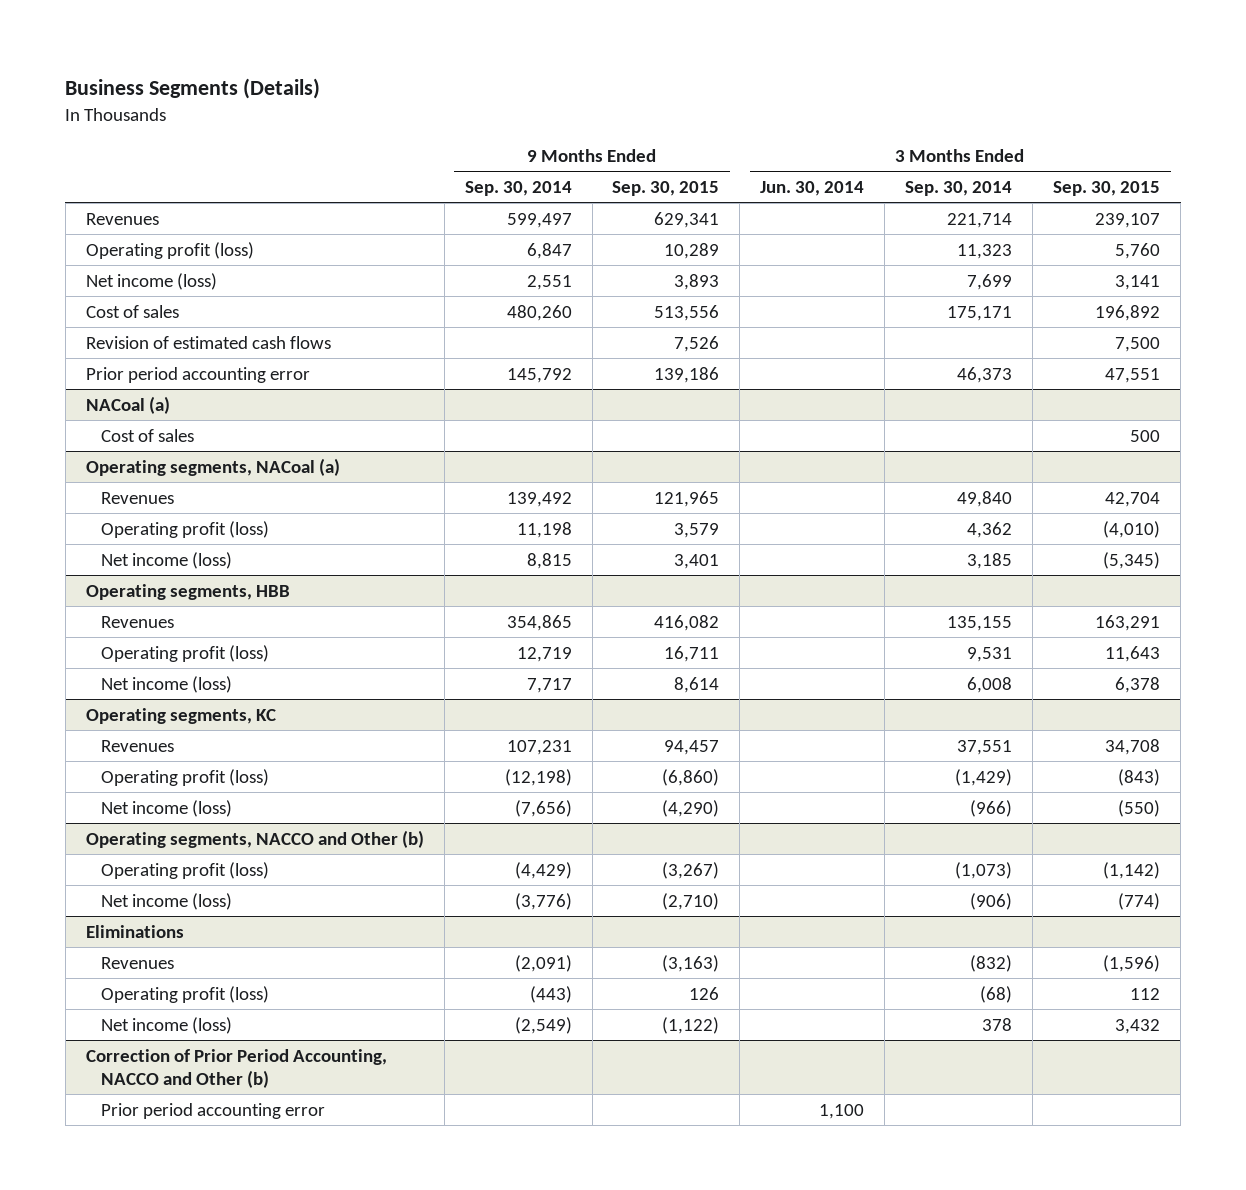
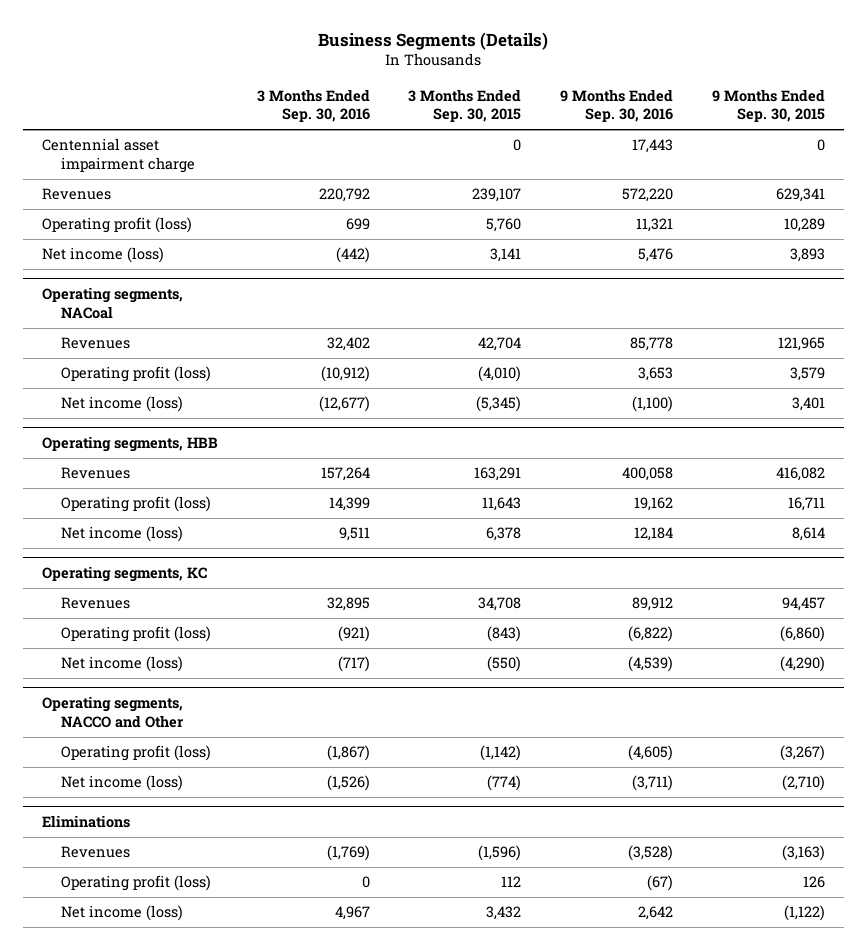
[464,181,572,197] Sep. 30, 2014 -> none
[760,181,865,197] Jun. 30, 2014 -> none
[905,181,1013,197] Sep. 30, 2014 -> none
none -> [256,88,370,123] 3 Months Ended Sep. 30, 2016
none -> [560,88,674,123] 9 Months Ended Sep. 30, 2016
none -> [42,138,196,174] Centennial asset impairment charge
[85,304,179,318] Cost of sales -> none
[85,335,331,349] Revision of estimated cash flows -> none
[85,366,310,383] Prior period accounting error -> none
[85,395,170,414] NACoal (a) -> none
[101,428,195,442] Cost of sales -> none
[85,457,340,476] Operating segments, NACoal (a) -> [42,286,184,319] Operating segments, NACoal
[85,829,424,848] Operating segments, NACCO and Other (b) -> [42,695,185,728] Operating segments, NACCO and Other
[85,1048,387,1088] Correction of Prior Period Accounting, NACCO and Other (b) -> none
[101,1102,326,1119] Prior period accounting error -> none

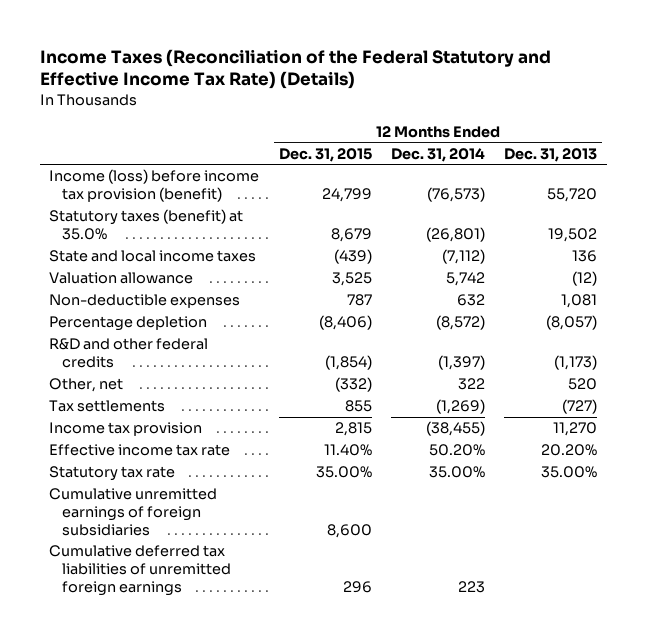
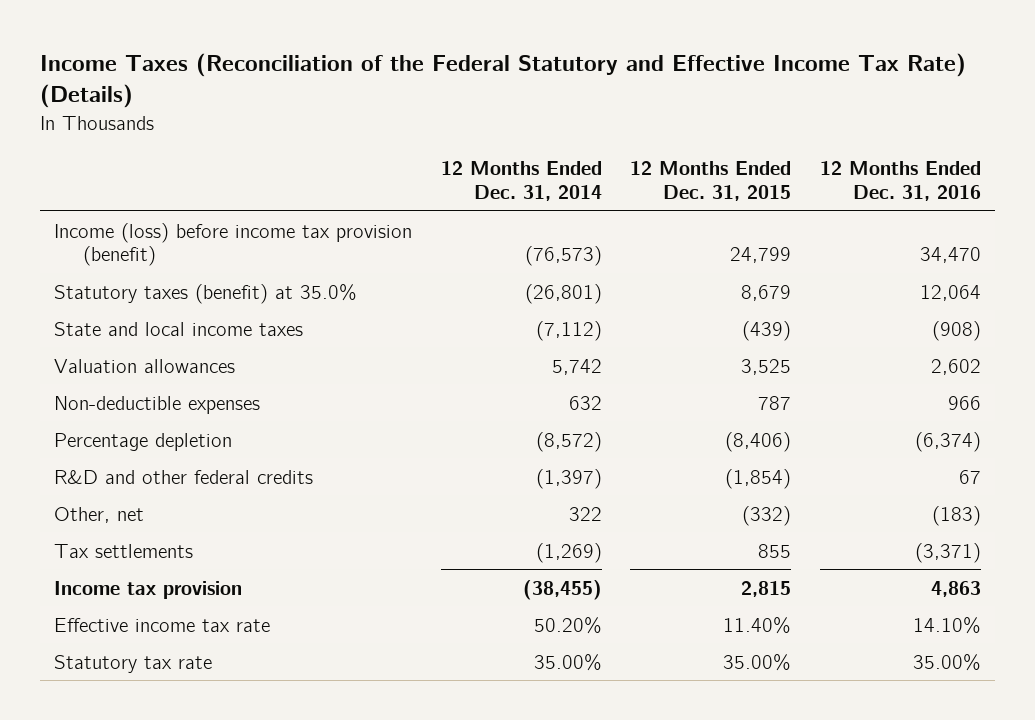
[504,147,598,162] Dec. 31, 2013 -> none
none -> [819,161,981,202] 12 Months Ended Dec. 31, 2016
[49,272,194,285] Valuation allowance -> [54,358,236,373] Valuation allowances
[49,488,218,536] Cumulative unremitted earnings of foreign subsidiaries -> none
[49,545,232,596] Cumulative deferred tax liabilities of unremitted foreign earnings -> none

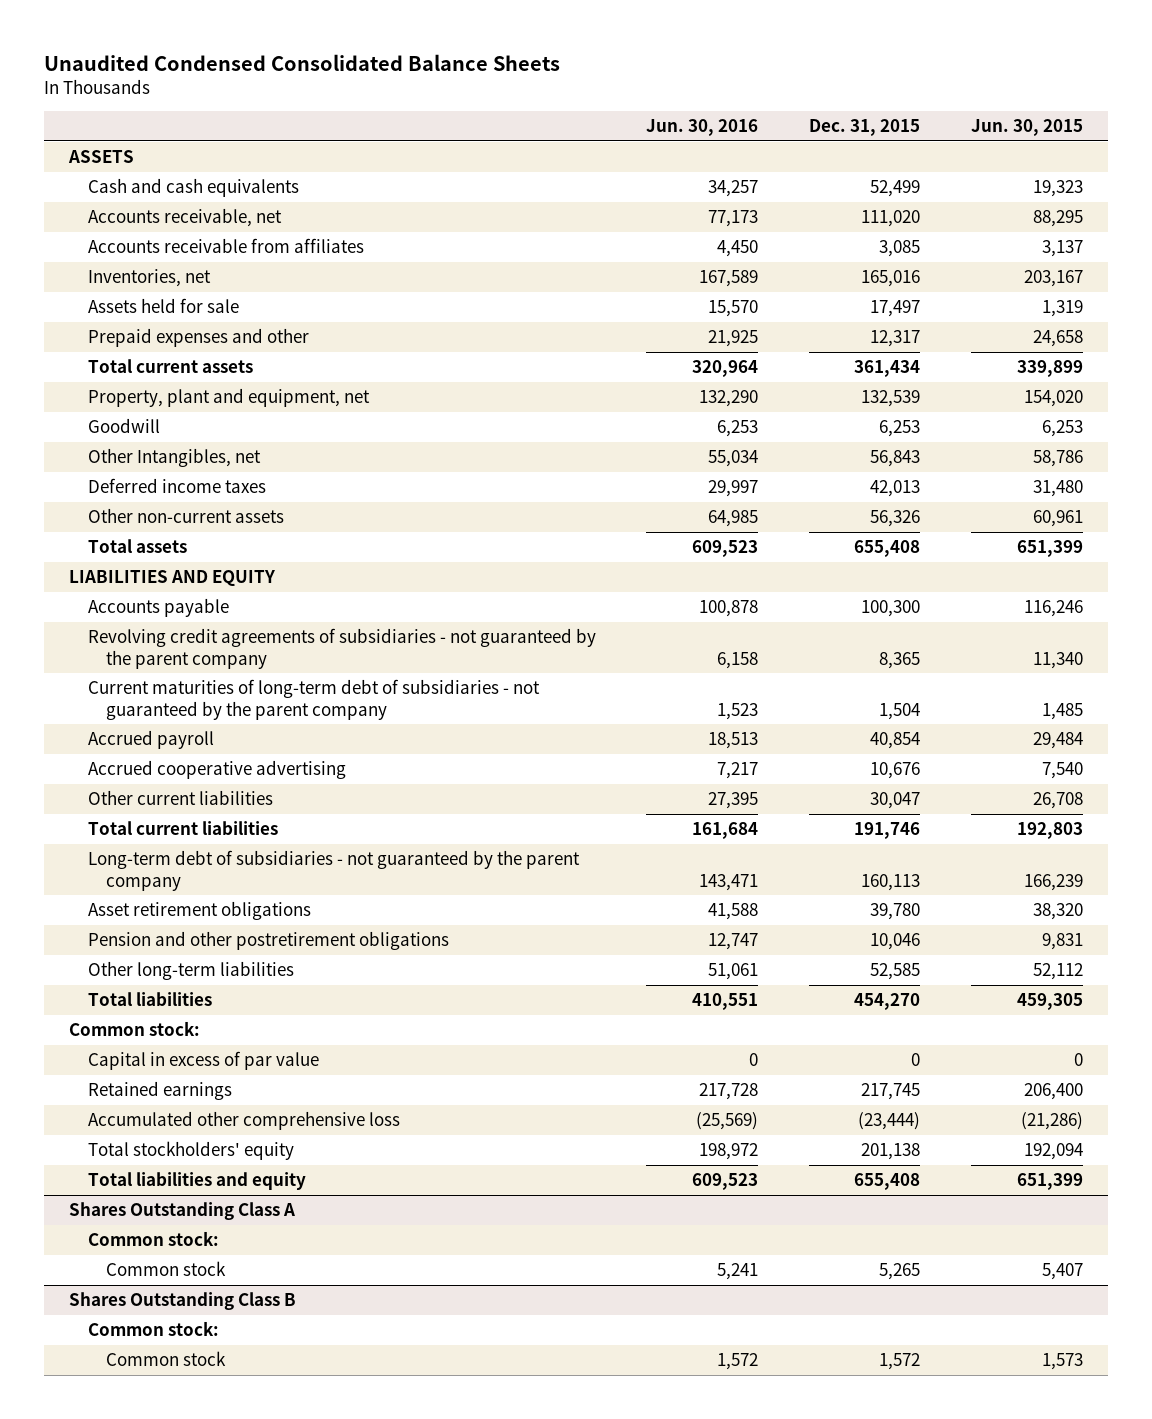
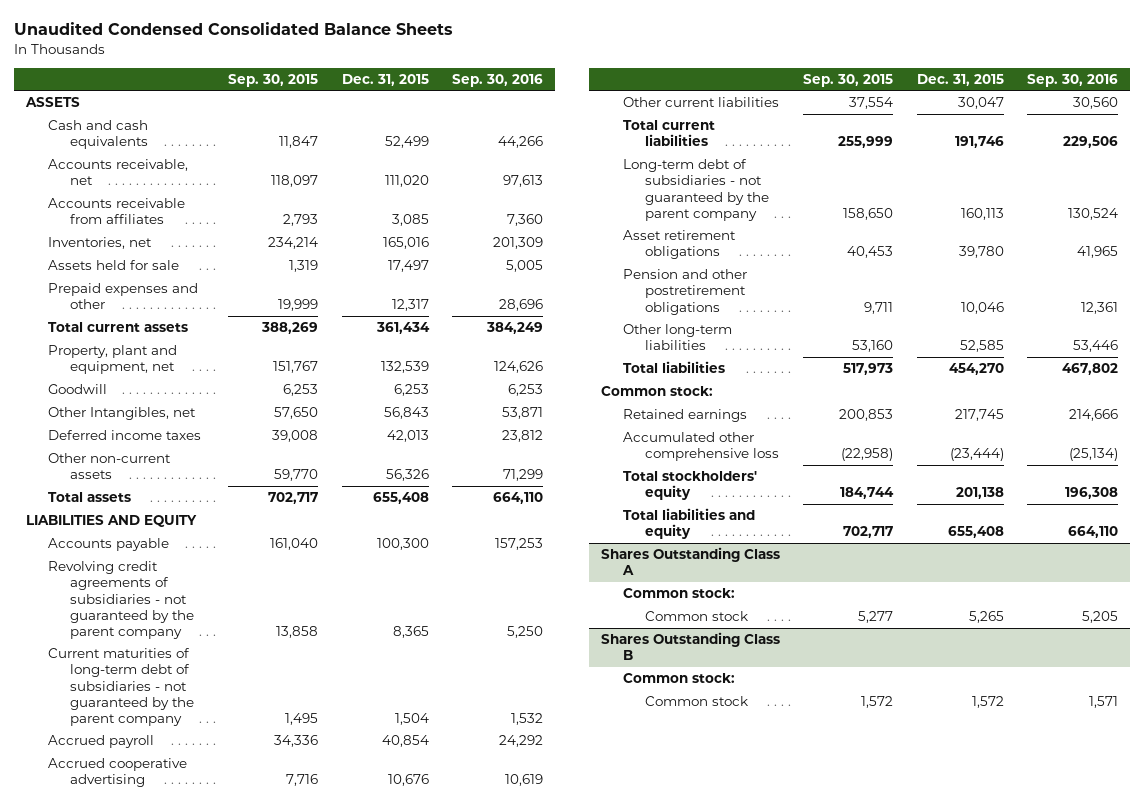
[646,119,759,137] Jun. 30, 2016 -> none
[970,119,1083,137] Jun. 30, 2015 -> none
none -> [228,73,319,87] Sep. 30, 2015
none -> [451,73,543,87] Sep. 30, 2016
[87,1051,319,1071] Capital in excess of par value -> none

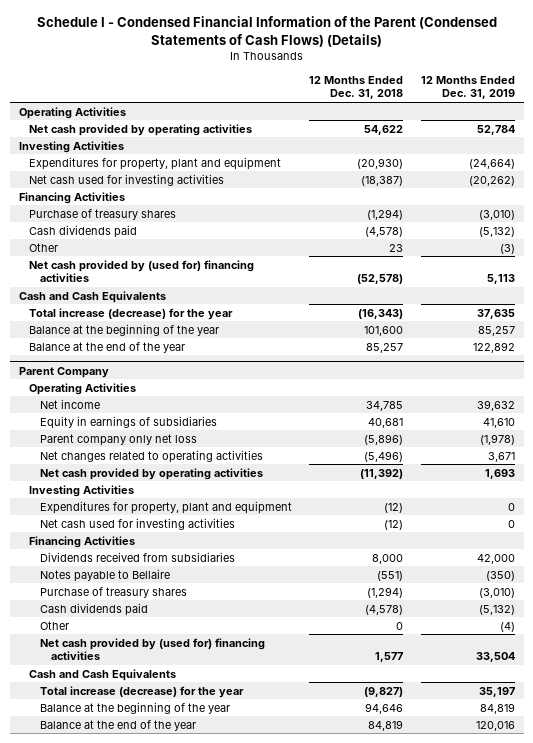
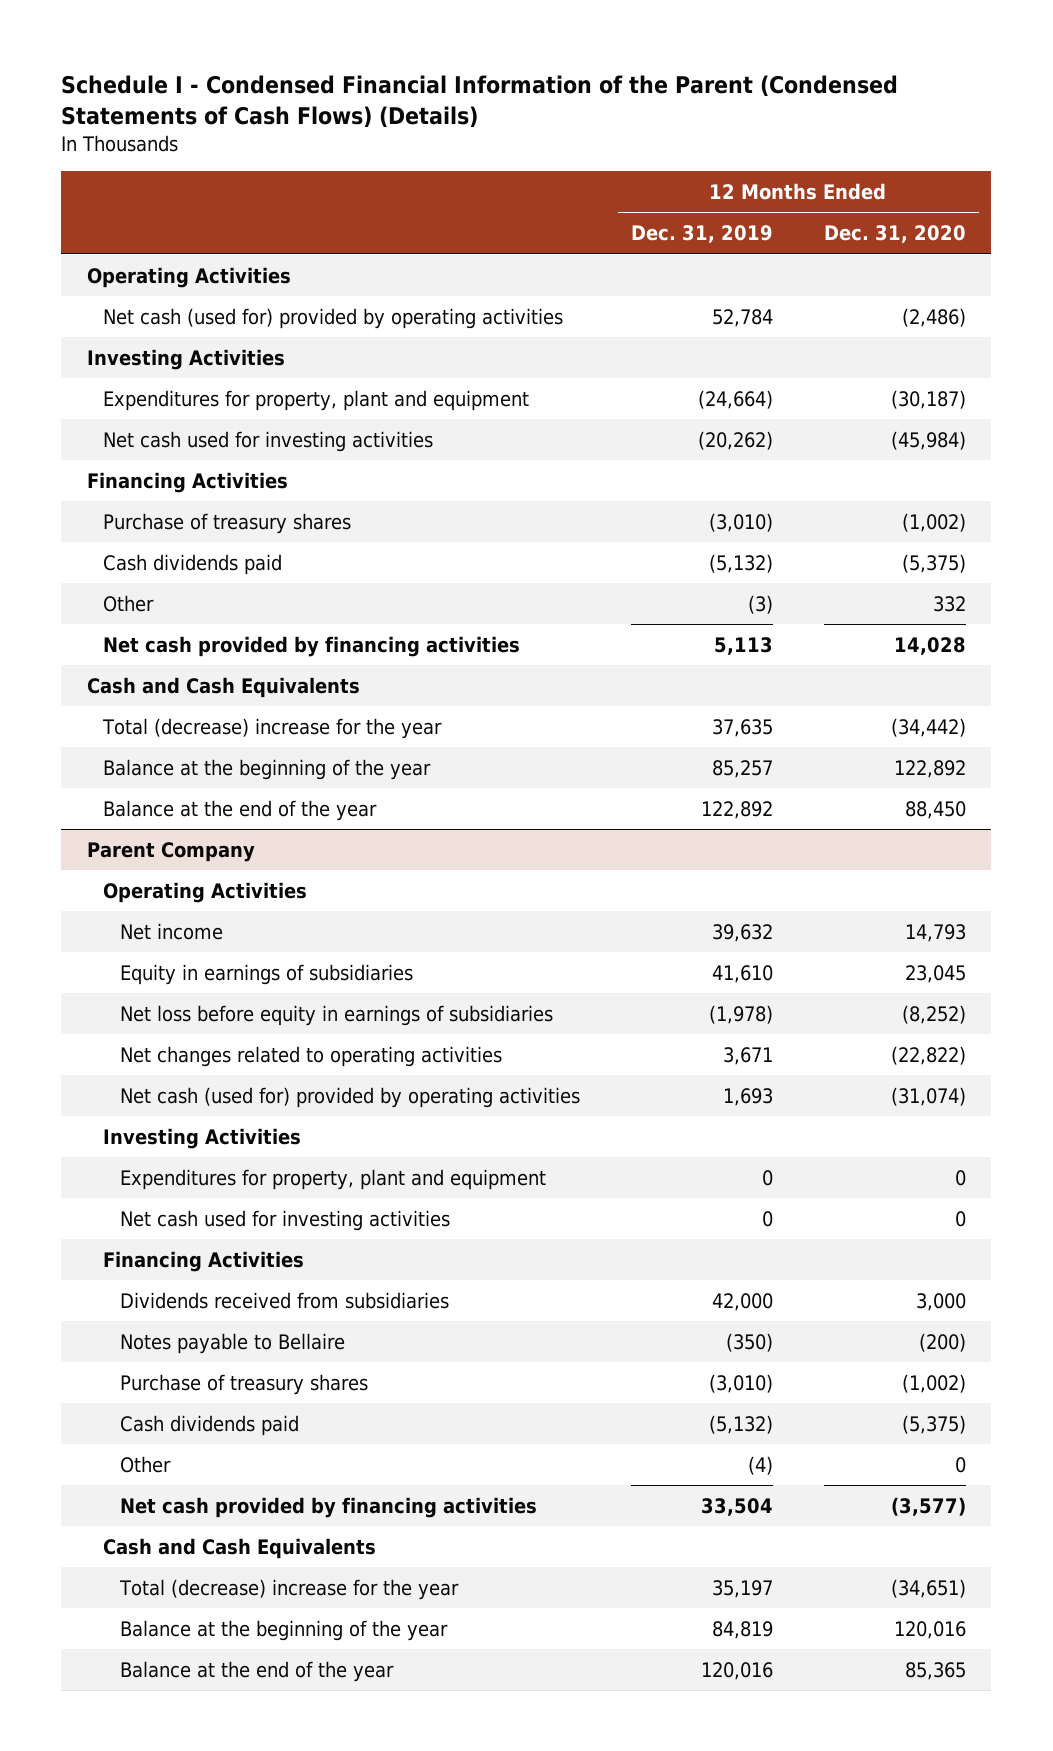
[309,75,404,100] 12 Months Ended Dec. 31, 2018 -> none
none -> [823,225,966,244] Dec. 31, 2020
[29,123,253,136] Net cash provided by operating activities -> [103,307,564,329] Net cash (used for) provided by operating activities
[29,259,255,283] Net cash provided by (used for) financing activities -> [103,635,521,657] Net cash provided by financing activities
[29,307,234,320] Total increase (decrease) for the year -> [102,717,443,739] Total (decrease) increase for the year
[40,433,198,446] Parent company only net loss -> [120,1004,554,1026] Net loss before equity in earnings of subsidiaries
[40,467,264,480] Net cash provided by operating activities -> [120,1086,581,1108] Net cash (used for) provided by operating activities
[40,637,266,661] Net cash provided by (used for) financing activities -> [120,1496,538,1518] Net cash provided by financing activities
[40,685,245,698] Total increase (decrease) for the year -> [119,1578,460,1600] Total (decrease) increase for the year

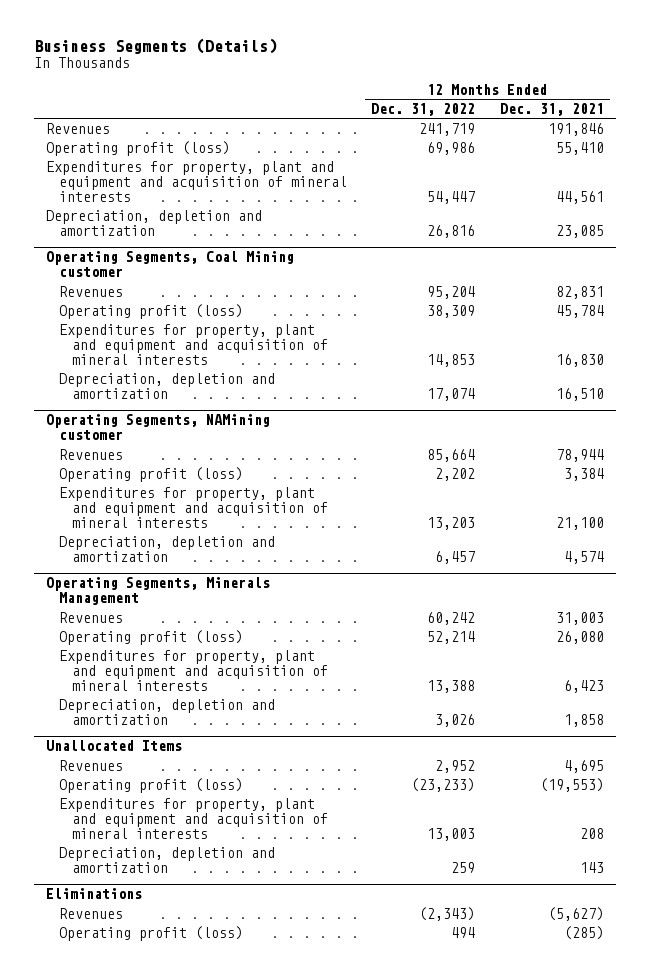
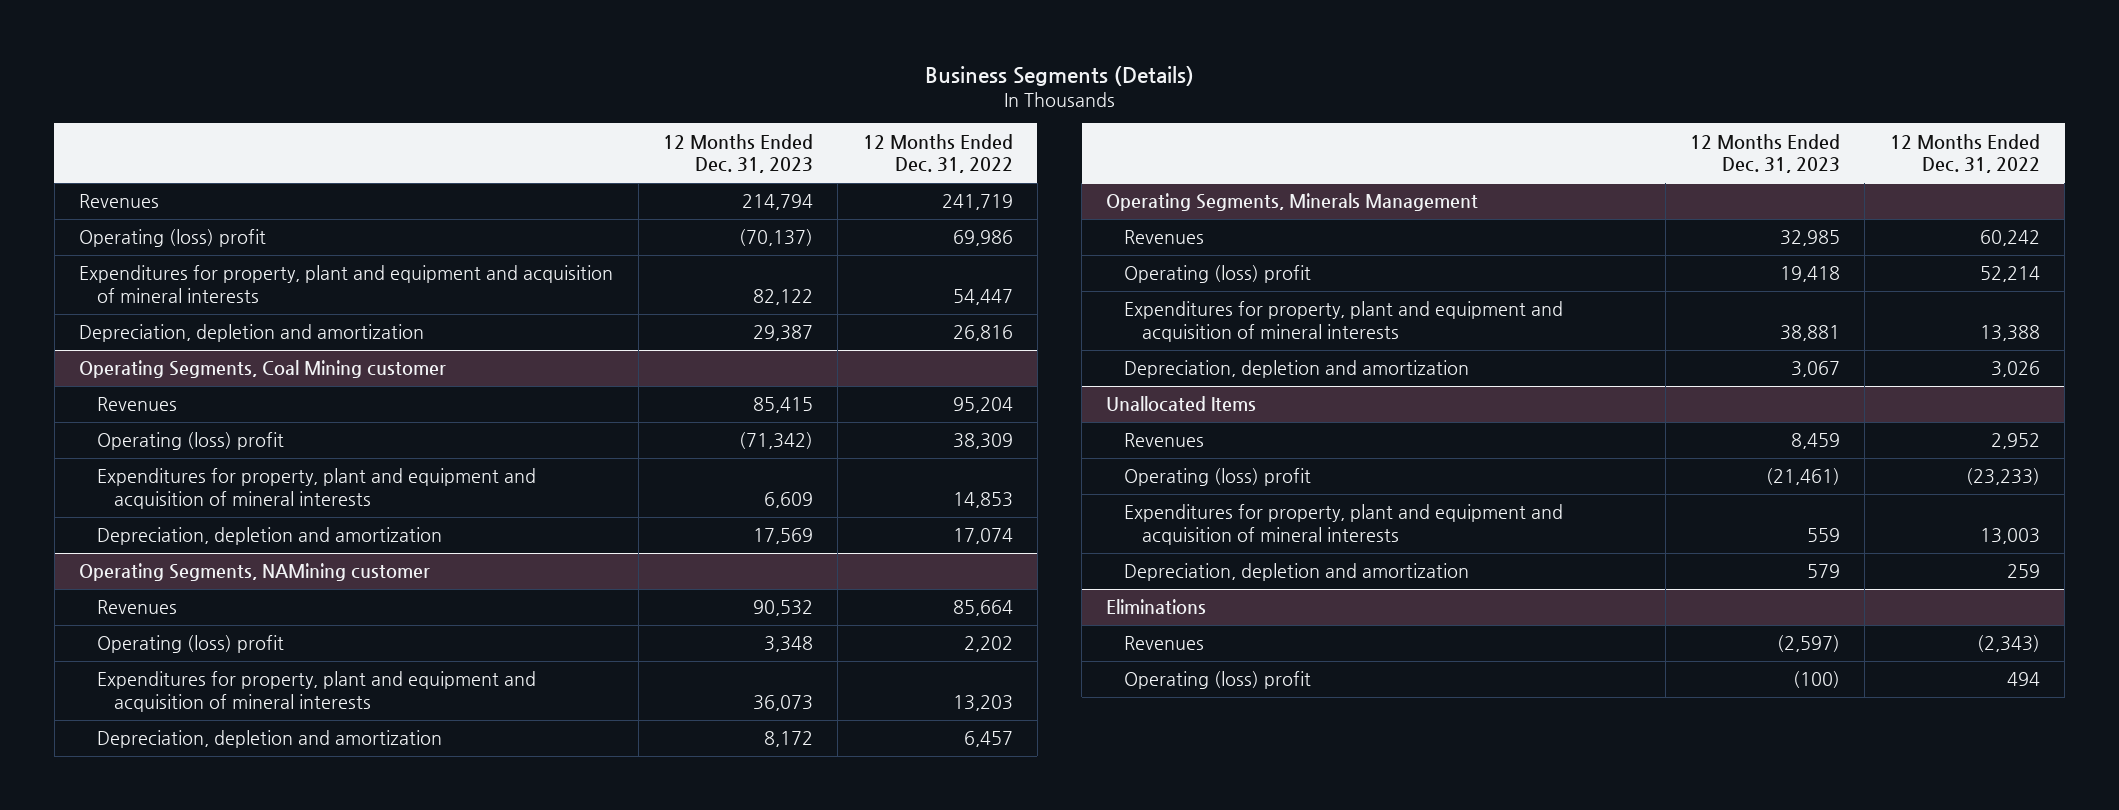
[499,103,604,117] Dec. 31, 2021 -> none
none -> [662,133,813,174] 12 Months Ended Dec. 31, 2023
[46,140,231,156] Operating profit (loss) -> [79,229,267,248] Operating (loss) profit
[59,303,244,319] Operating profit (loss) -> [96,432,284,451] Operating (loss) profit
[59,466,244,482] Operating profit (loss) -> [96,635,284,654] Operating (loss) profit
[59,629,244,645] Operating profit (loss) -> [1124,265,1312,284] Operating (loss) profit
[59,777,244,793] Operating profit (loss) -> [1124,468,1312,487] Operating (loss) profit
[59,925,244,941] Operating profit (loss) -> [1124,671,1312,690] Operating (loss) profit

